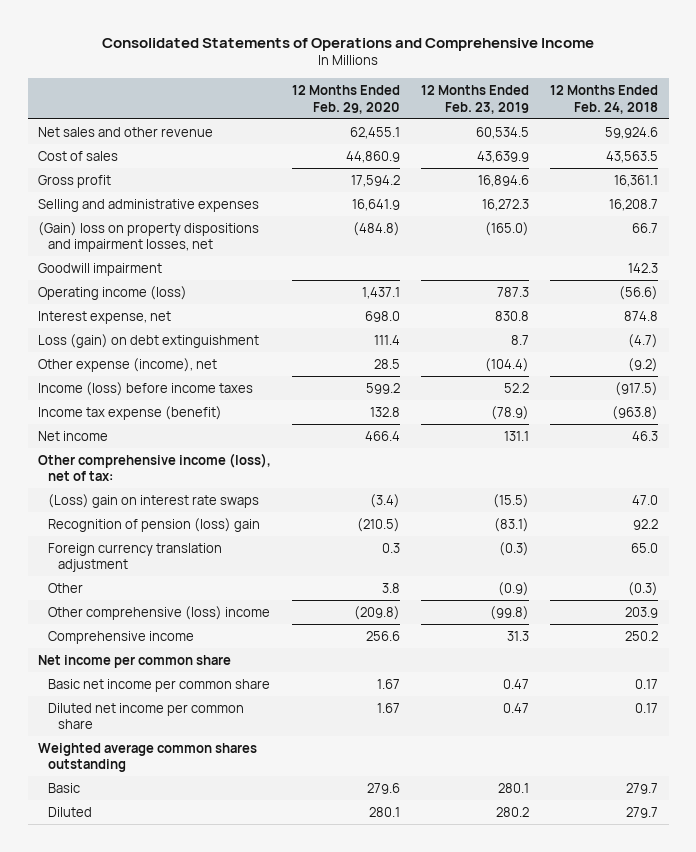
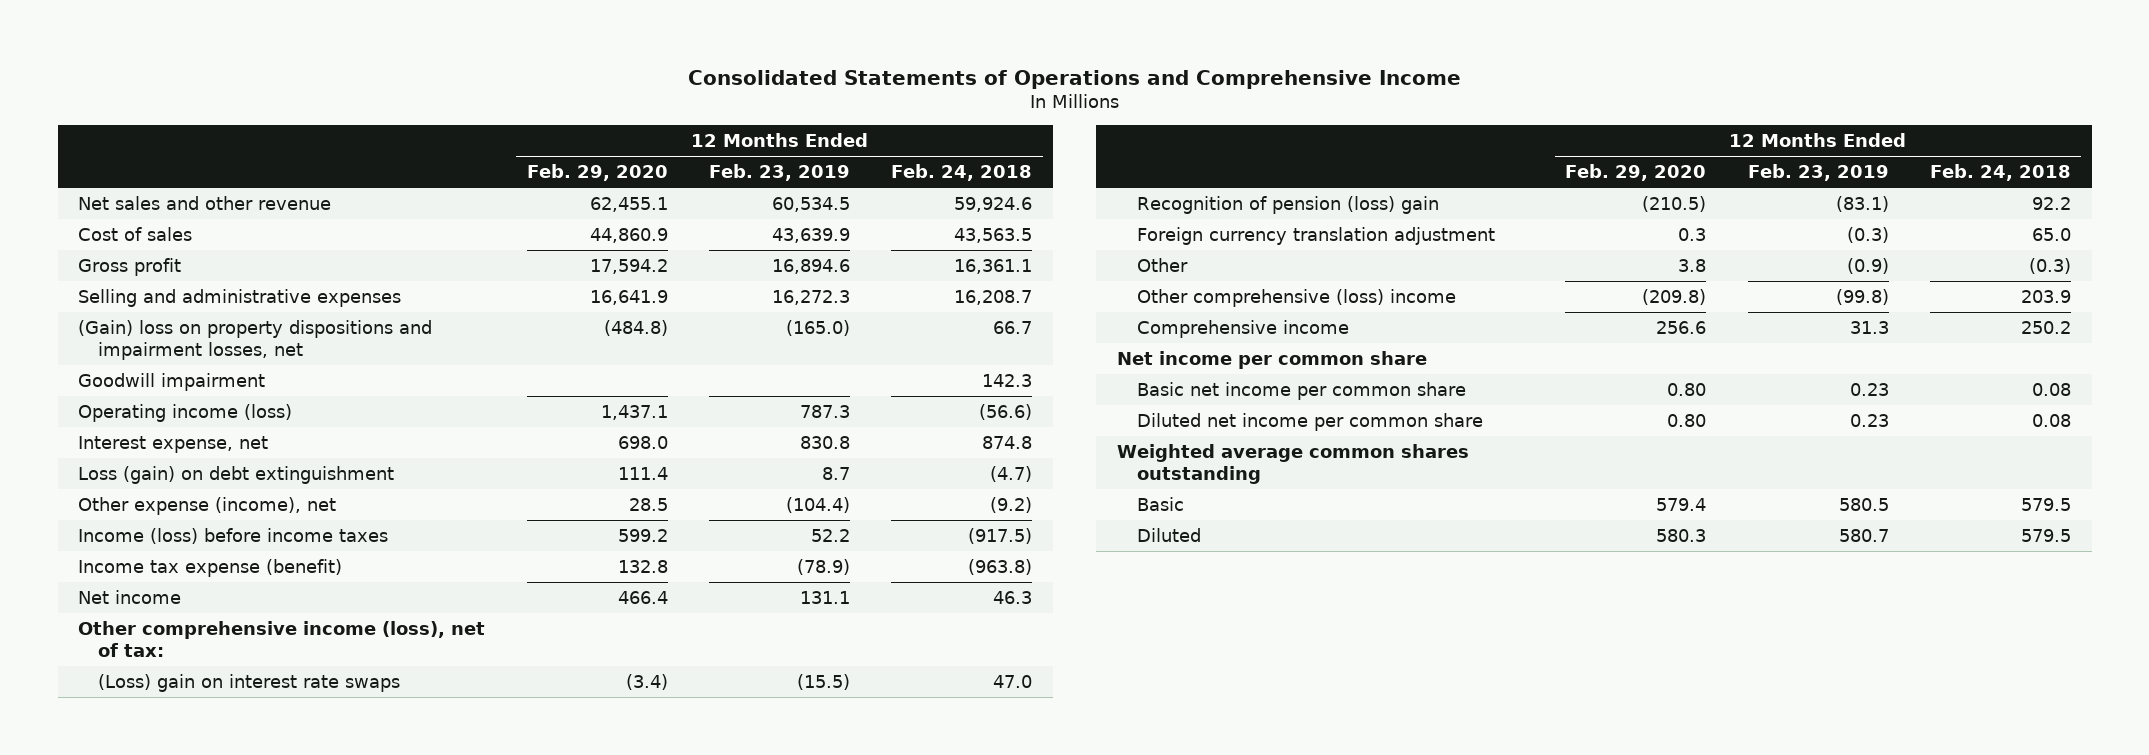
[377,678,401,689] 1.67 -> [1667,382,1707,396] 0.80
[503,678,530,689] 0.47 -> [1849,382,1889,396] 0.23
[635,678,659,689] 0.17 -> [2032,382,2072,396] 0.08
[377,702,401,713] 1.67 -> [1667,413,1707,427] 0.80
[503,702,530,713] 0.47 -> [1849,413,1889,427] 0.23
[635,702,659,713] 0.17 -> [2032,413,2072,427] 0.08
[367,782,401,794] 279.6 -> [1656,497,1707,511] 579.4
[498,782,530,793] 280.1 -> [1838,497,1889,511] 580.5
[626,782,659,794] 279.7 -> [2021,497,2072,511] 579.5
[369,806,401,817] 280.1 -> [1656,528,1707,542] 580.3
[496,806,530,817] 280.2 -> [1838,528,1889,542] 580.7
[626,806,659,818] 279.7 -> [2021,528,2072,542] 579.5

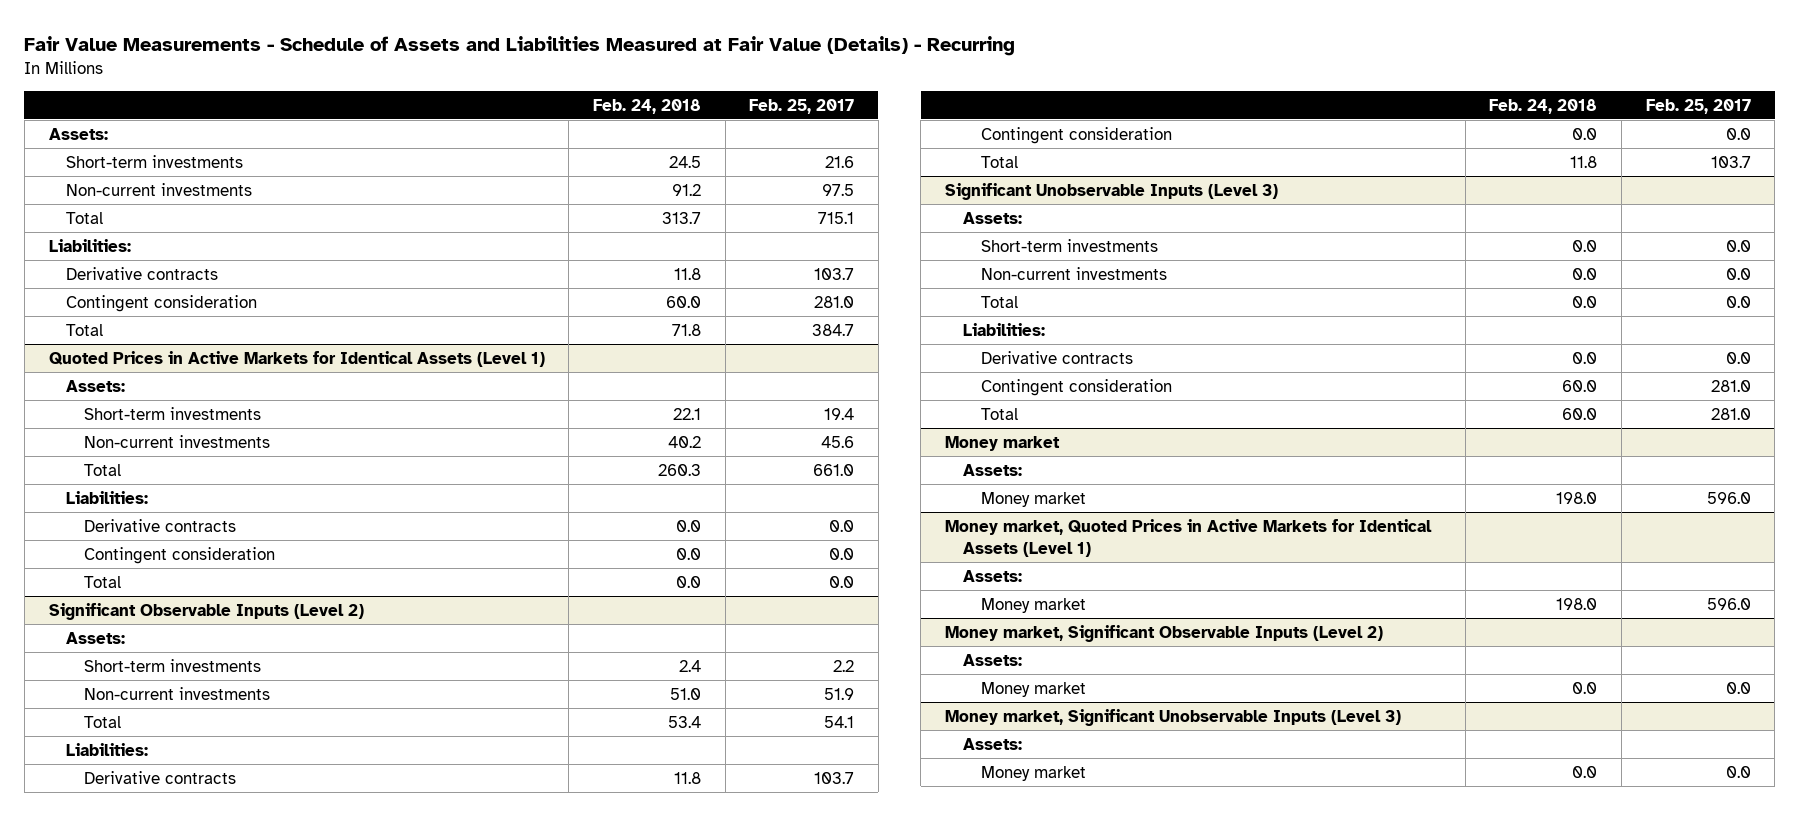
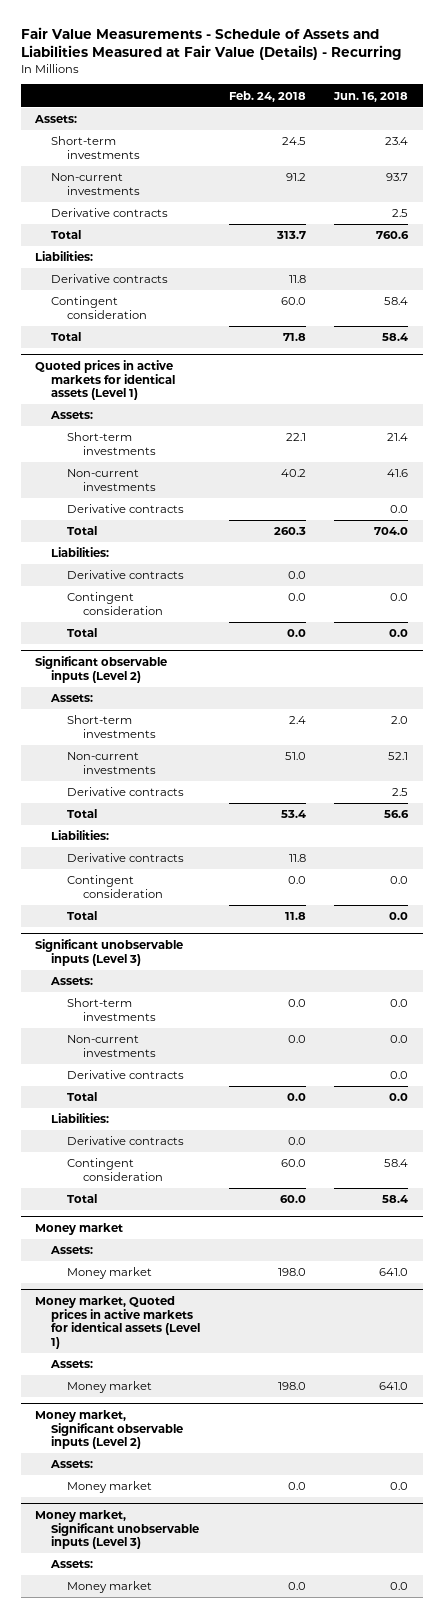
[749,98,855,114] Feb. 25, 2017 -> none
none -> [333,91,409,102] Jun. 16, 2018
none -> [50,208,168,218] Derivative contracts
[48,350,545,367] Quoted Prices in Active Markets for Identical Assets (Level 1) -> [34,360,175,401] Quoted prices in active markets for identical assets (Level 1)
none -> [66,504,184,514] Derivative contracts
[48,602,364,620] Significant Observable Inputs (Level 2) -> [34,656,167,683] Significant observable inputs (Level 2)
none -> [66,787,184,797] Derivative contracts
[945,182,1279,200] Significant Unobservable Inputs (Level 3) -> [34,939,183,966] Significant unobservable inputs (Level 3)
none -> [66,1070,184,1080] Derivative contracts
[945,518,1433,557] Money market, Quoted Prices in Active Markets for Identical Assets (Level 1) -> [34,1296,200,1350] Money market, Quoted prices in active markets for identical assets (Level 1)
[945,624,1384,642] Money market, Significant Observable Inputs (Level 2) -> [34,1410,183,1450] Money market, Significant observable inputs (Level 2)
[945,708,1402,726] Money market, Significant Unobservable Inputs (Level 3) -> [34,1510,199,1550] Money market, Significant unobservable inputs (Level 3)

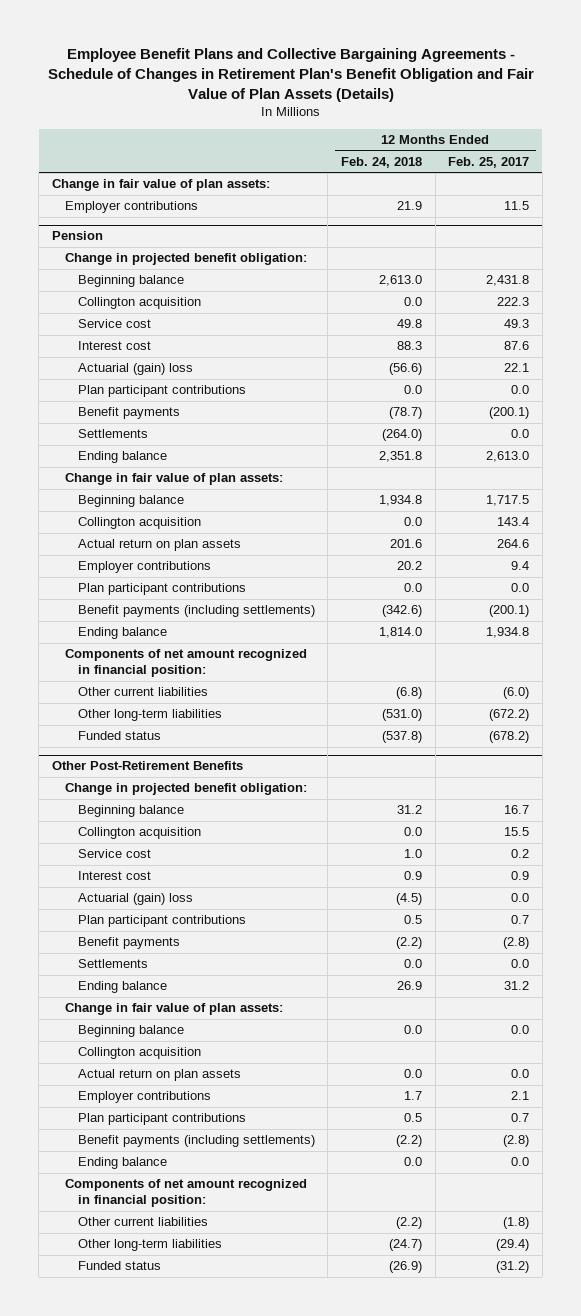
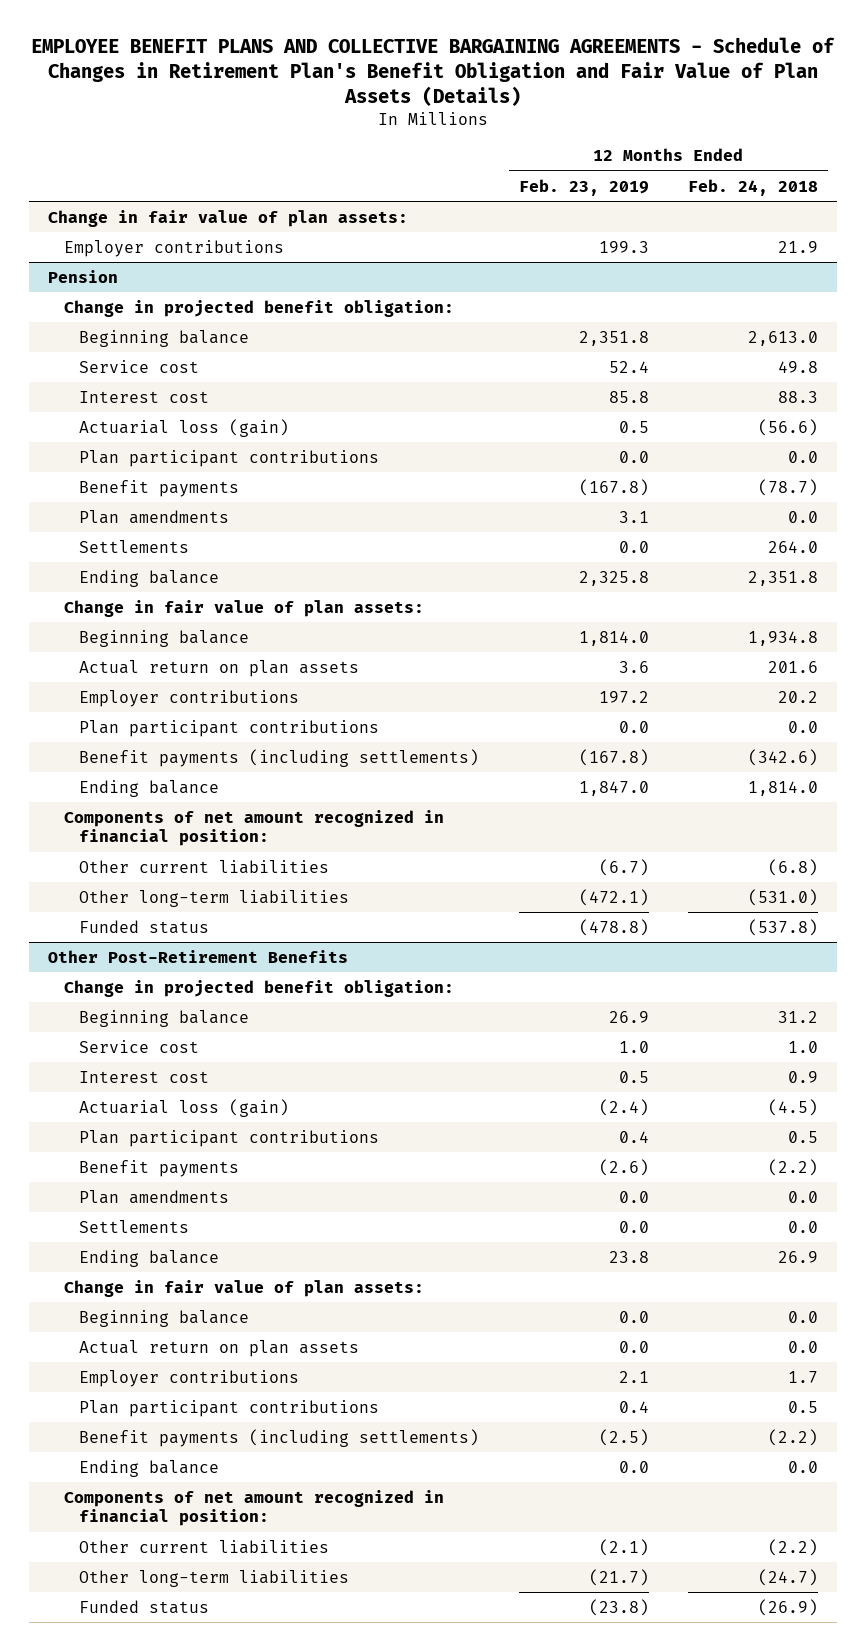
[47,47,534,102] Employee Benefit Plans and Collective Bargaining Agreements - Schedule of Changes in Retirement Plan's Benefit Obligation and Fair Value of Plan Assets (Details) -> [30,37,835,107] EMPLOYEE BENEFIT PLANS AND COLLECTIVE BARGAINING AGREEMENTS - Schedule of Changes in Retirement Plan's Benefit Obligation and Fair Value of Plan Assets (Details)
[448,157,530,169] Feb. 25, 2017 -> none
none -> [518,178,649,196] Feb. 23, 2019
[77,297,201,310] Collington acquisition -> none
[77,363,193,376] Actuarial (gain) loss -> [79,418,290,437] Actuarial loss (gain)
none -> [79,509,230,524] Plan amendments
[382,429,423,442] (264.0) -> [767,540,818,553] 264.0
[77,517,201,530] Collington acquisition -> none
[77,827,201,840] Collington acquisition -> none
[77,893,193,906] Actuarial (gain) loss -> [79,1098,290,1117] Actuarial loss (gain)
none -> [79,1189,230,1204] Plan amendments
[77,1047,201,1060] Collington acquisition -> none

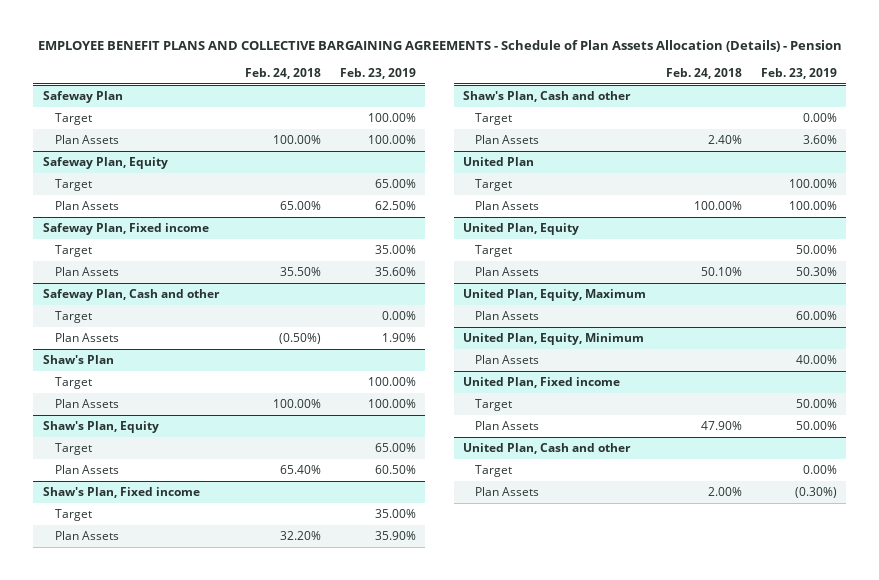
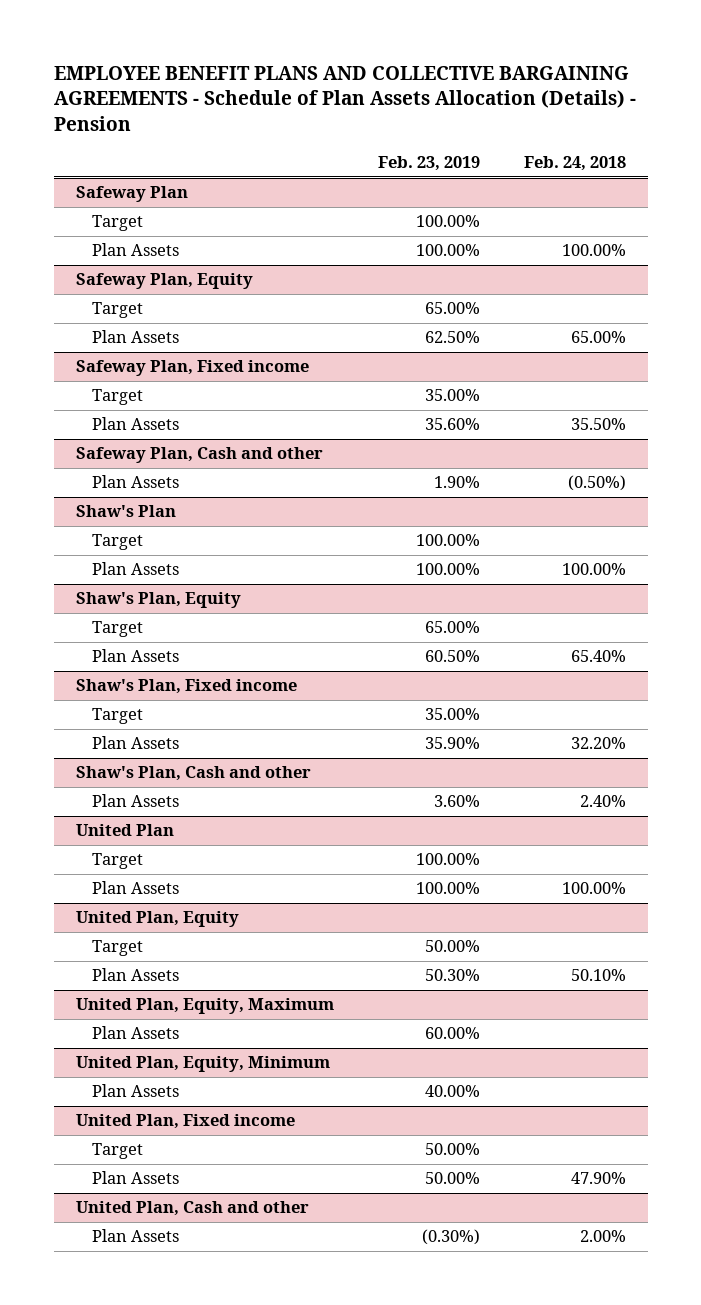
[54,311,92,324] Target -> none
[475,113,513,126] Target -> none
[475,465,513,478] Target -> none

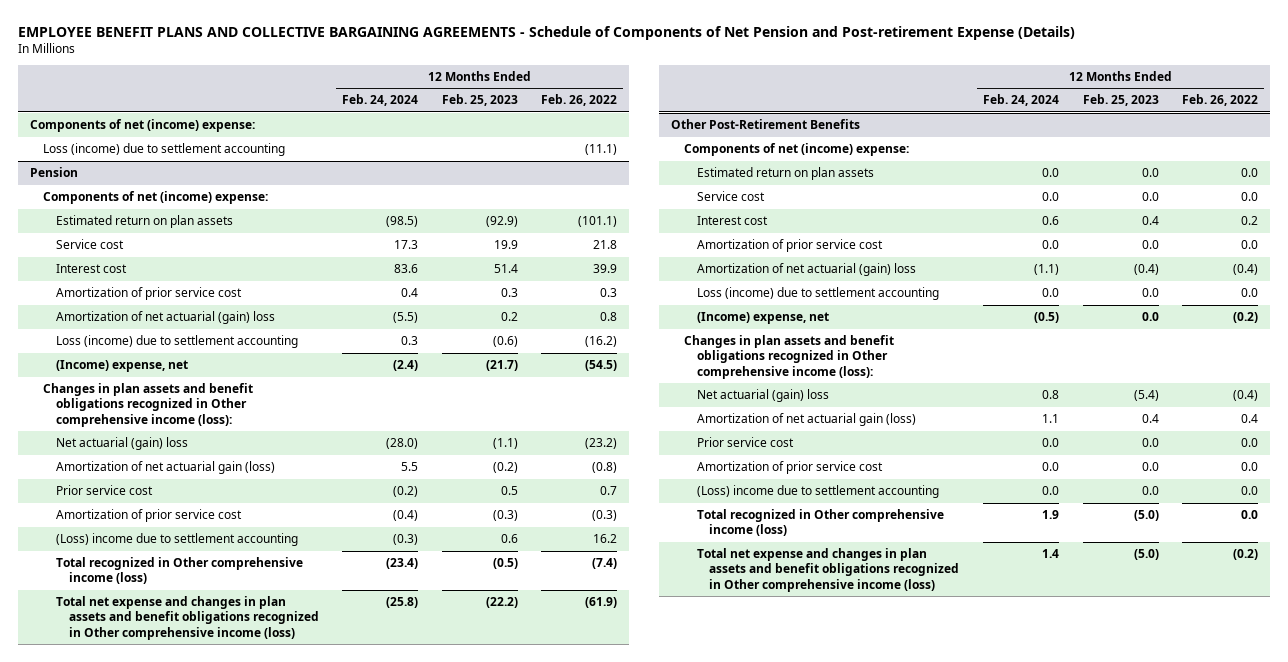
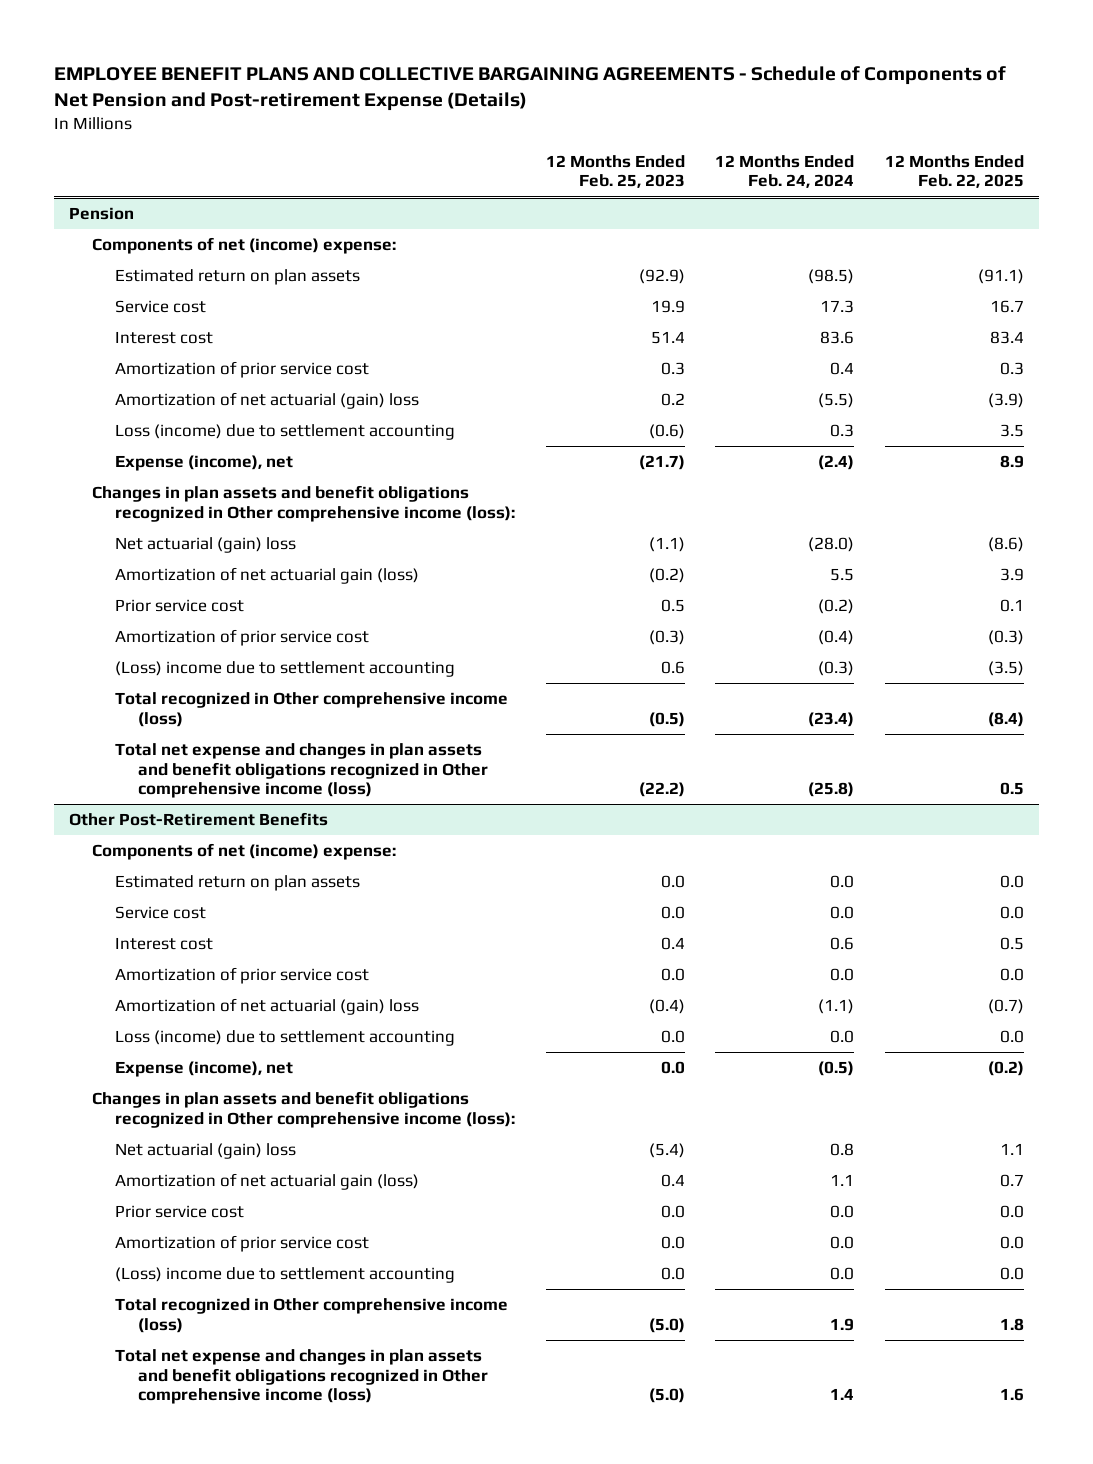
[541,94,618,107] Feb. 26, 2022 -> none
none -> [884,154,1024,189] 12 Months Ended Feb. 22, 2025
[29,119,255,133] Components of net (income) expense: -> none
[42,143,285,157] Loss (income) due to settlement accounting -> none
[55,360,188,373] (Income) expense, net -> [115,455,294,472] Expense (income), net
[696,312,829,325] (Income) expense, net -> [115,1061,294,1078] Expense (income), net

